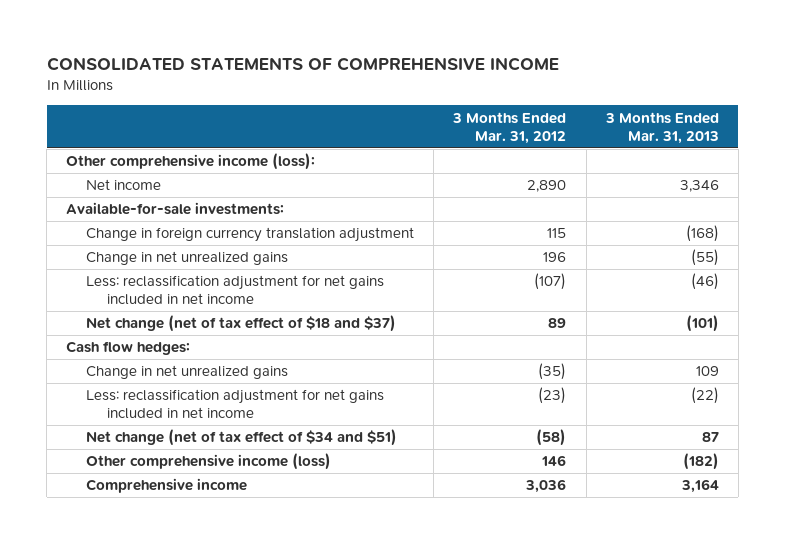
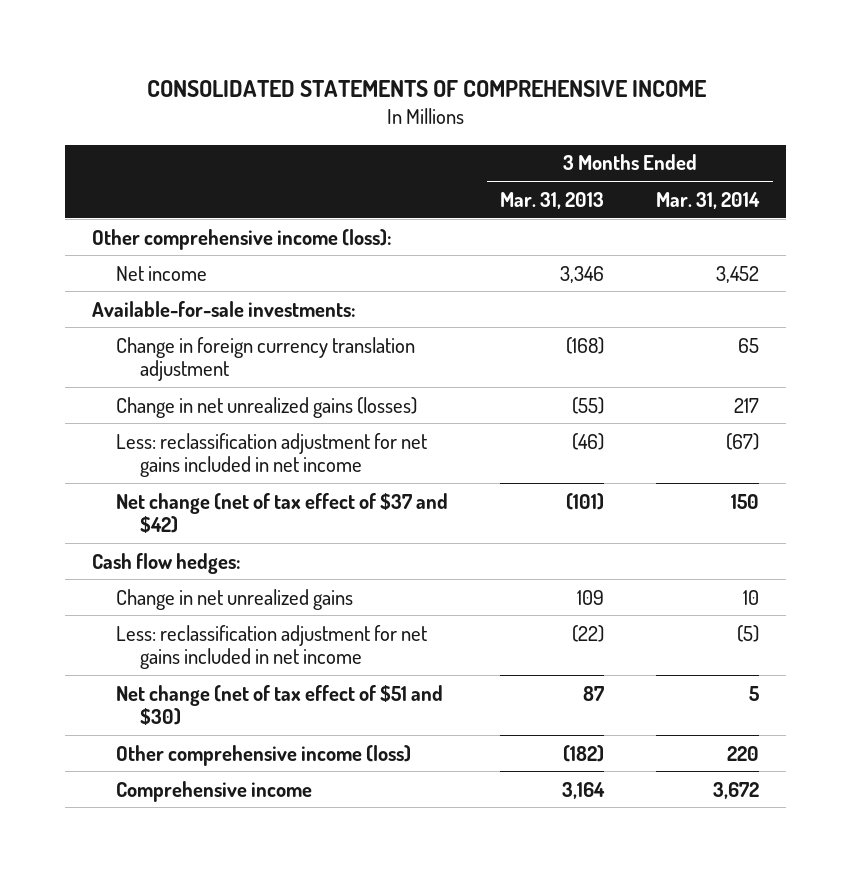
[452,111,567,144] 3 Months Ended Mar. 31, 2012 -> none
none -> [656,191,761,209] Mar. 31, 2014
[86,251,289,266] Change in net unrealized gains -> [115,396,417,418] Change in net unrealized gains (losses)
[86,315,397,333] Net change (net of tax effect of $18 and $37) -> [115,492,448,534] Net change (net of tax effect of $37 and $42)
[86,429,398,447] Net change (net of tax effect of $34 and $51) -> [115,684,443,726] Net change (net of tax effect of $51 and $30)

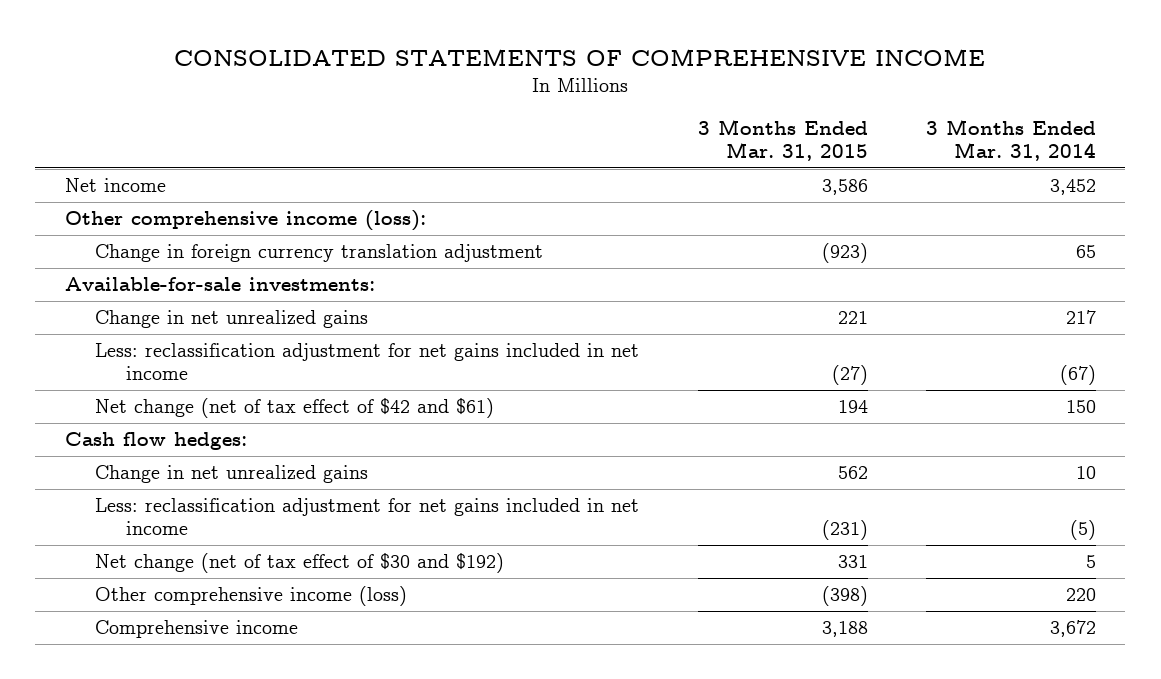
[500,191,605,209] Mar. 31, 2013 -> none
none -> [697,118,868,161] 3 Months Ended Mar. 31, 2015
[91,228,392,250] Other comprehensive income (loss): -> [64,210,426,232] Other comprehensive income (loss):
[91,300,356,317] Available-for-sale investments: -> [64,277,375,292] Available-for-sale investments:
[115,396,417,418] Change in net unrealized gains (losses) -> [95,310,369,329] Change in net unrealized gains
[115,492,448,534] Net change (net of tax effect of $37 and $42) -> [95,398,495,419] Net change (net of tax effect of $42 and $61)
[115,684,443,726] Net change (net of tax effect of $51 and $30) -> [95,553,505,574] Net change (net of tax effect of $30 and $192)

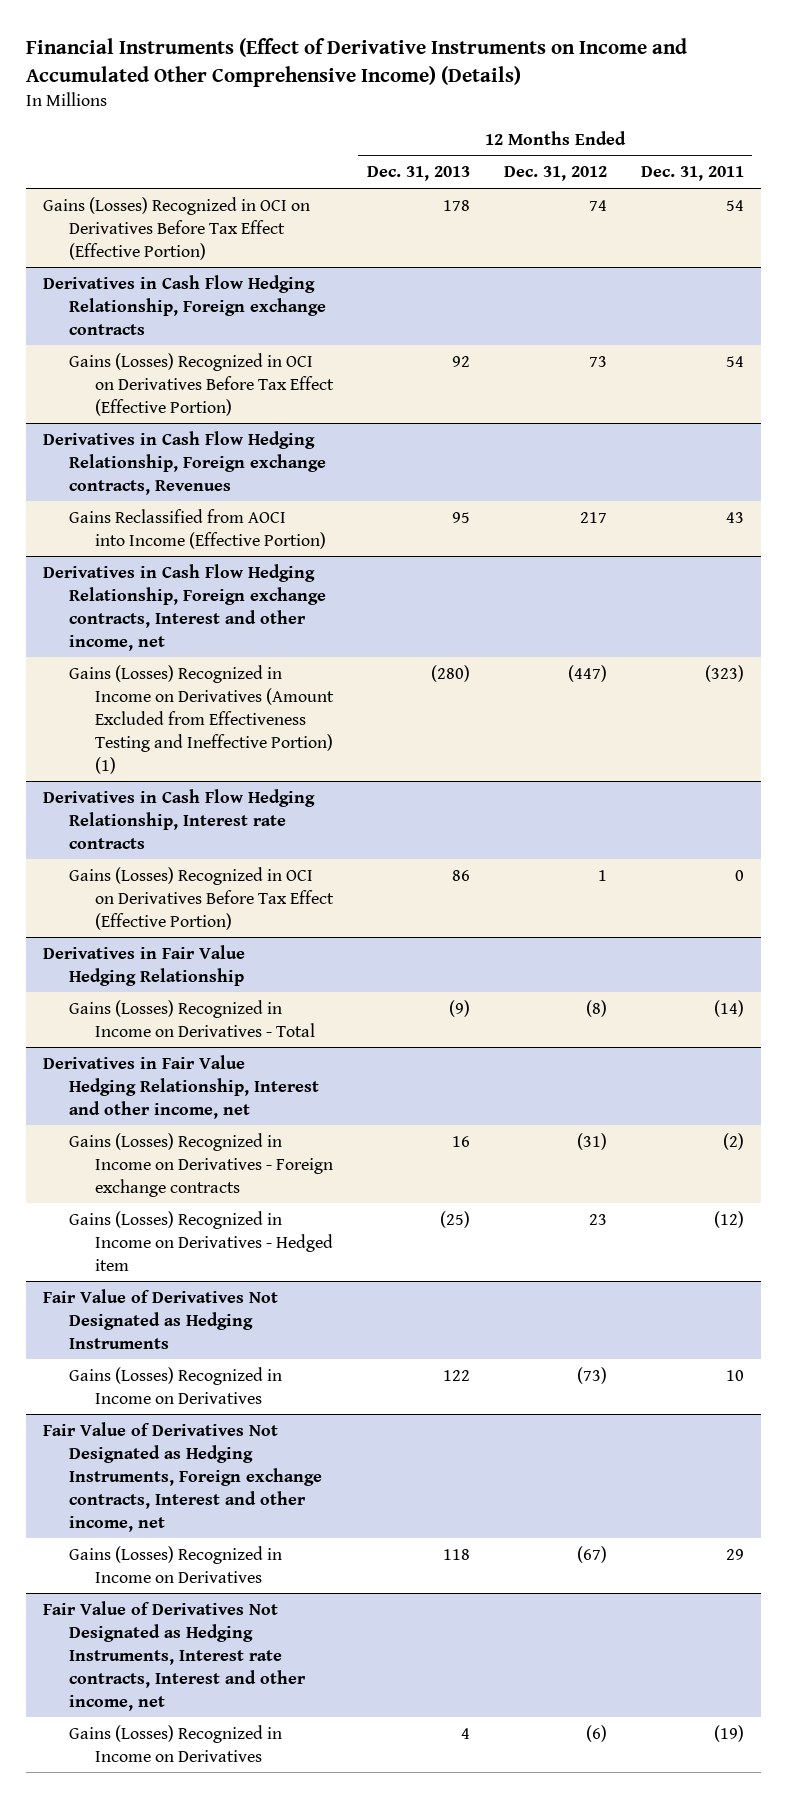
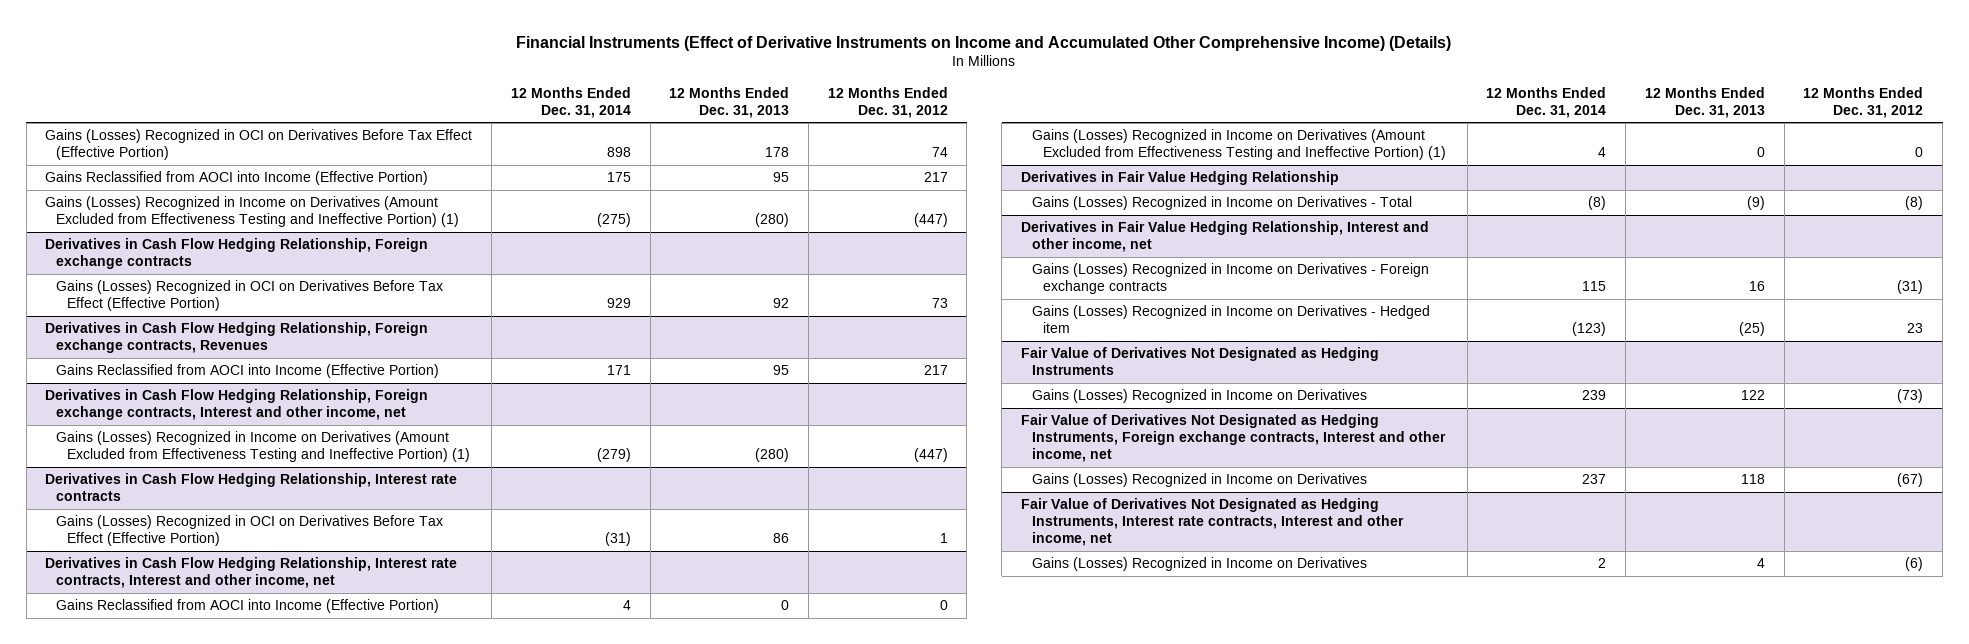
[640,166,744,182] Dec. 31, 2011 -> none
none -> [510,86,631,118] 12 Months Ended Dec. 31, 2014
none -> [45,171,429,186] Gains Reclassified from AOCI into Income (Effective Portion)
none -> [45,196,460,228] Gains (Losses) Recognized in Income on Derivatives (Amount Excluded from Effectiveness Testing and Ineffective Portion) (1)
none -> [45,557,458,589] Derivatives in Cash Flow Hedging Relationship, Interest rate contracts, Interest and other income, net
none -> [56,599,440,614] Gains Reclassified from AOCI into Income (Effective Portion)
none -> [1031,129,1446,161] Gains (Losses) Recognized in Income on Derivatives (Amount Excluded from Effectiveness Testing and Ineffective Portion) (1)

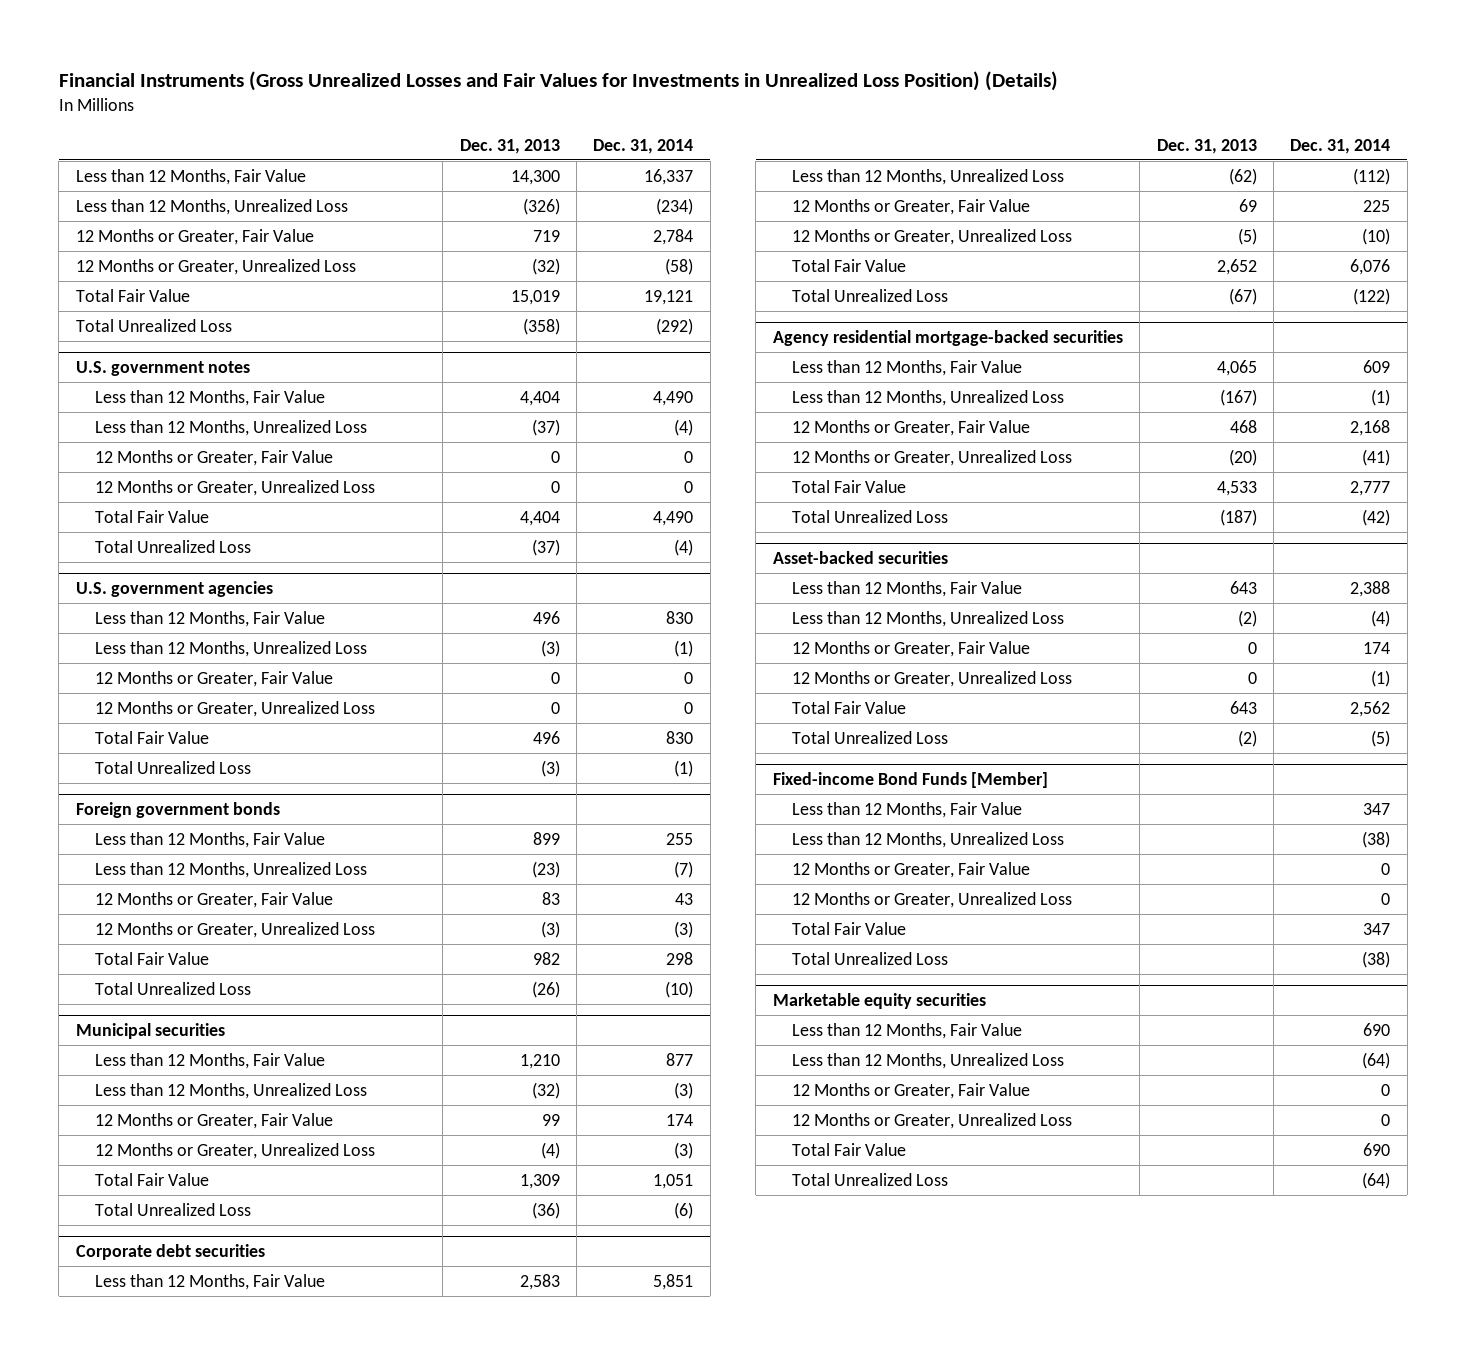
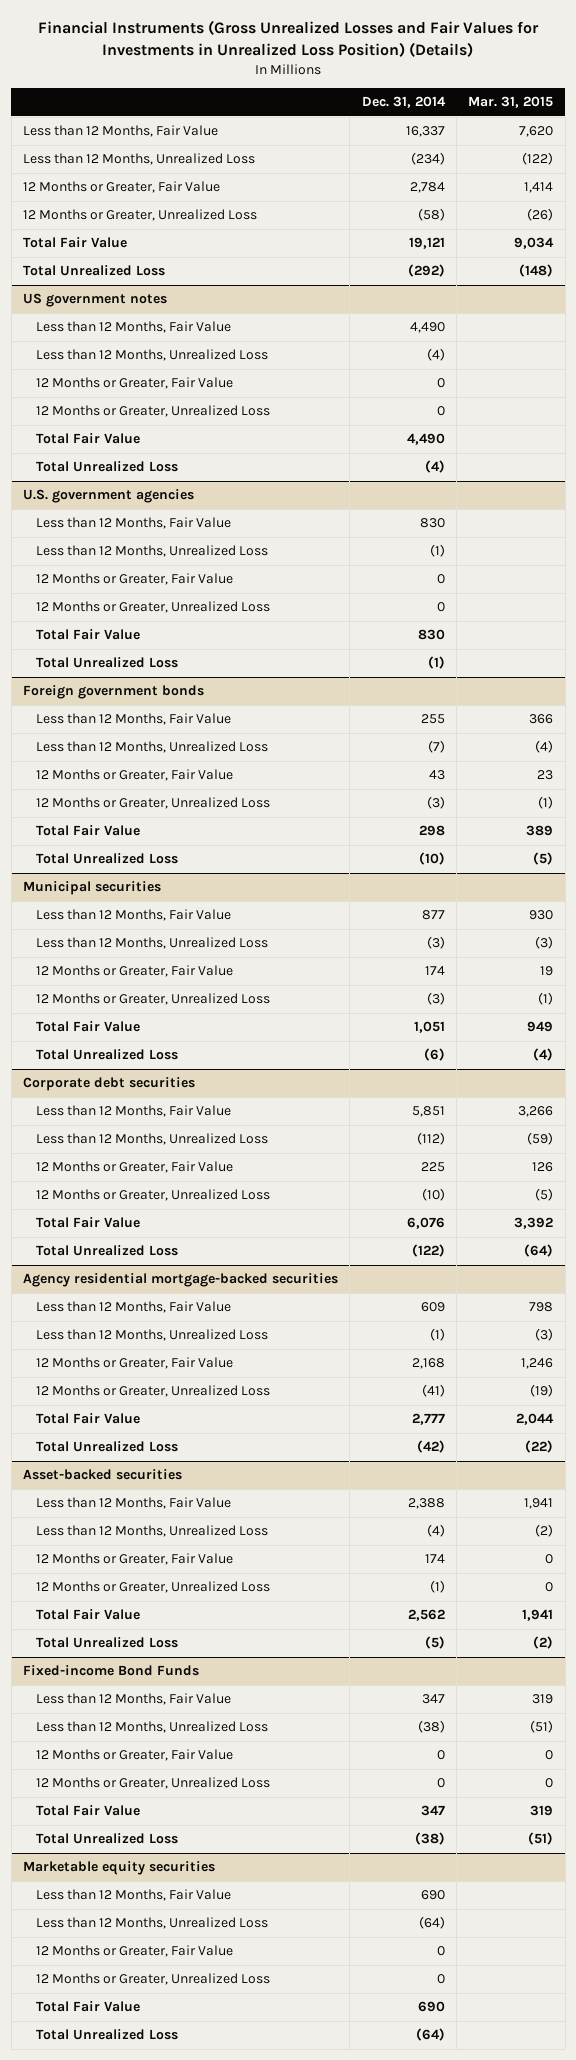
[459,138,560,154] Dec. 31, 2013 -> none
none -> [468,96,554,109] Mar. 31, 2015
[75,361,250,377] U.S. government notes -> [23,293,168,308] US government notes
[772,772,1048,789] Fixed-income Bond Funds [Member] -> [23,1665,200,1677] Fixed-income Bond Funds

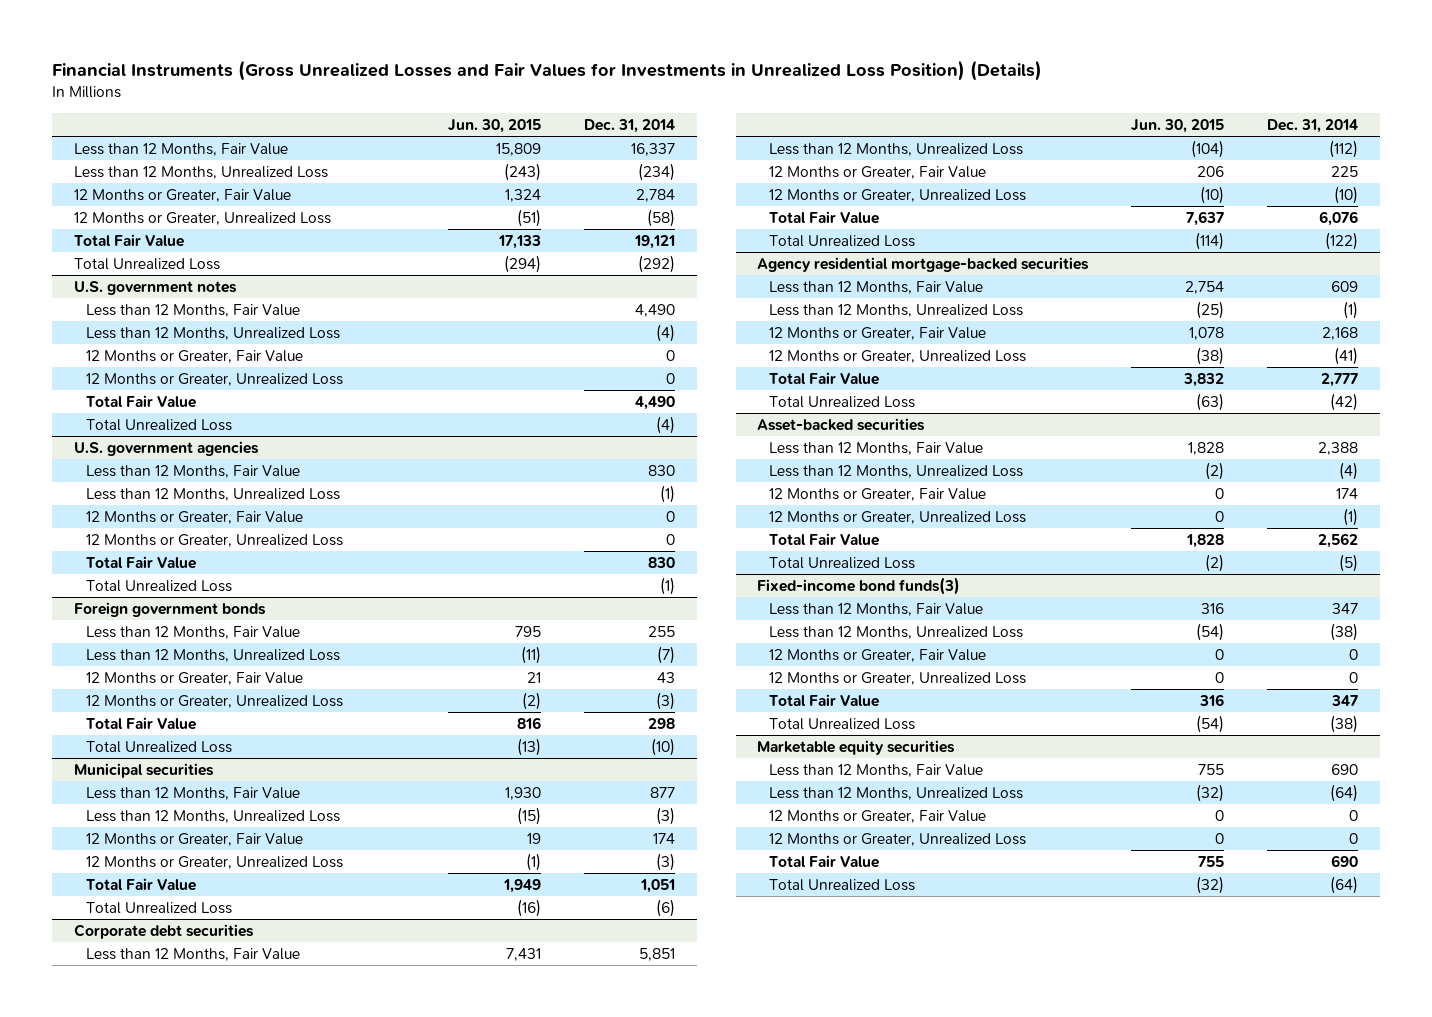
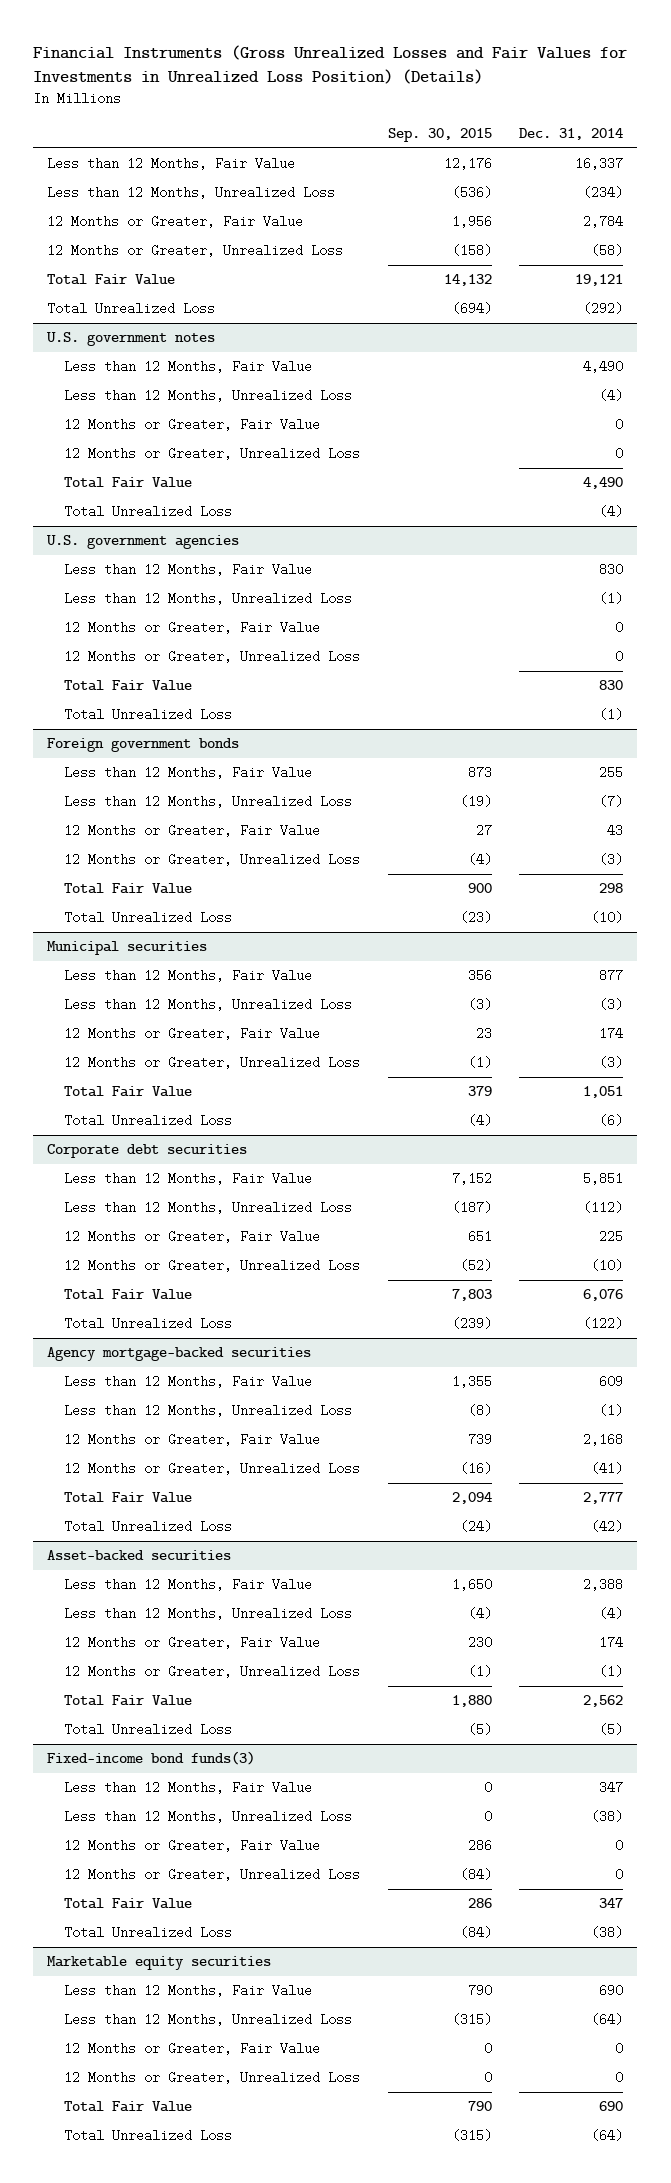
[448,118,542,133] Jun. 30, 2015 -> none
none -> [387,127,492,142] Sep. 30, 2015
[757,257,1090,273] Agency residential mortgage-backed securities -> [47,1347,312,1362] Agency mortgage-backed securities

